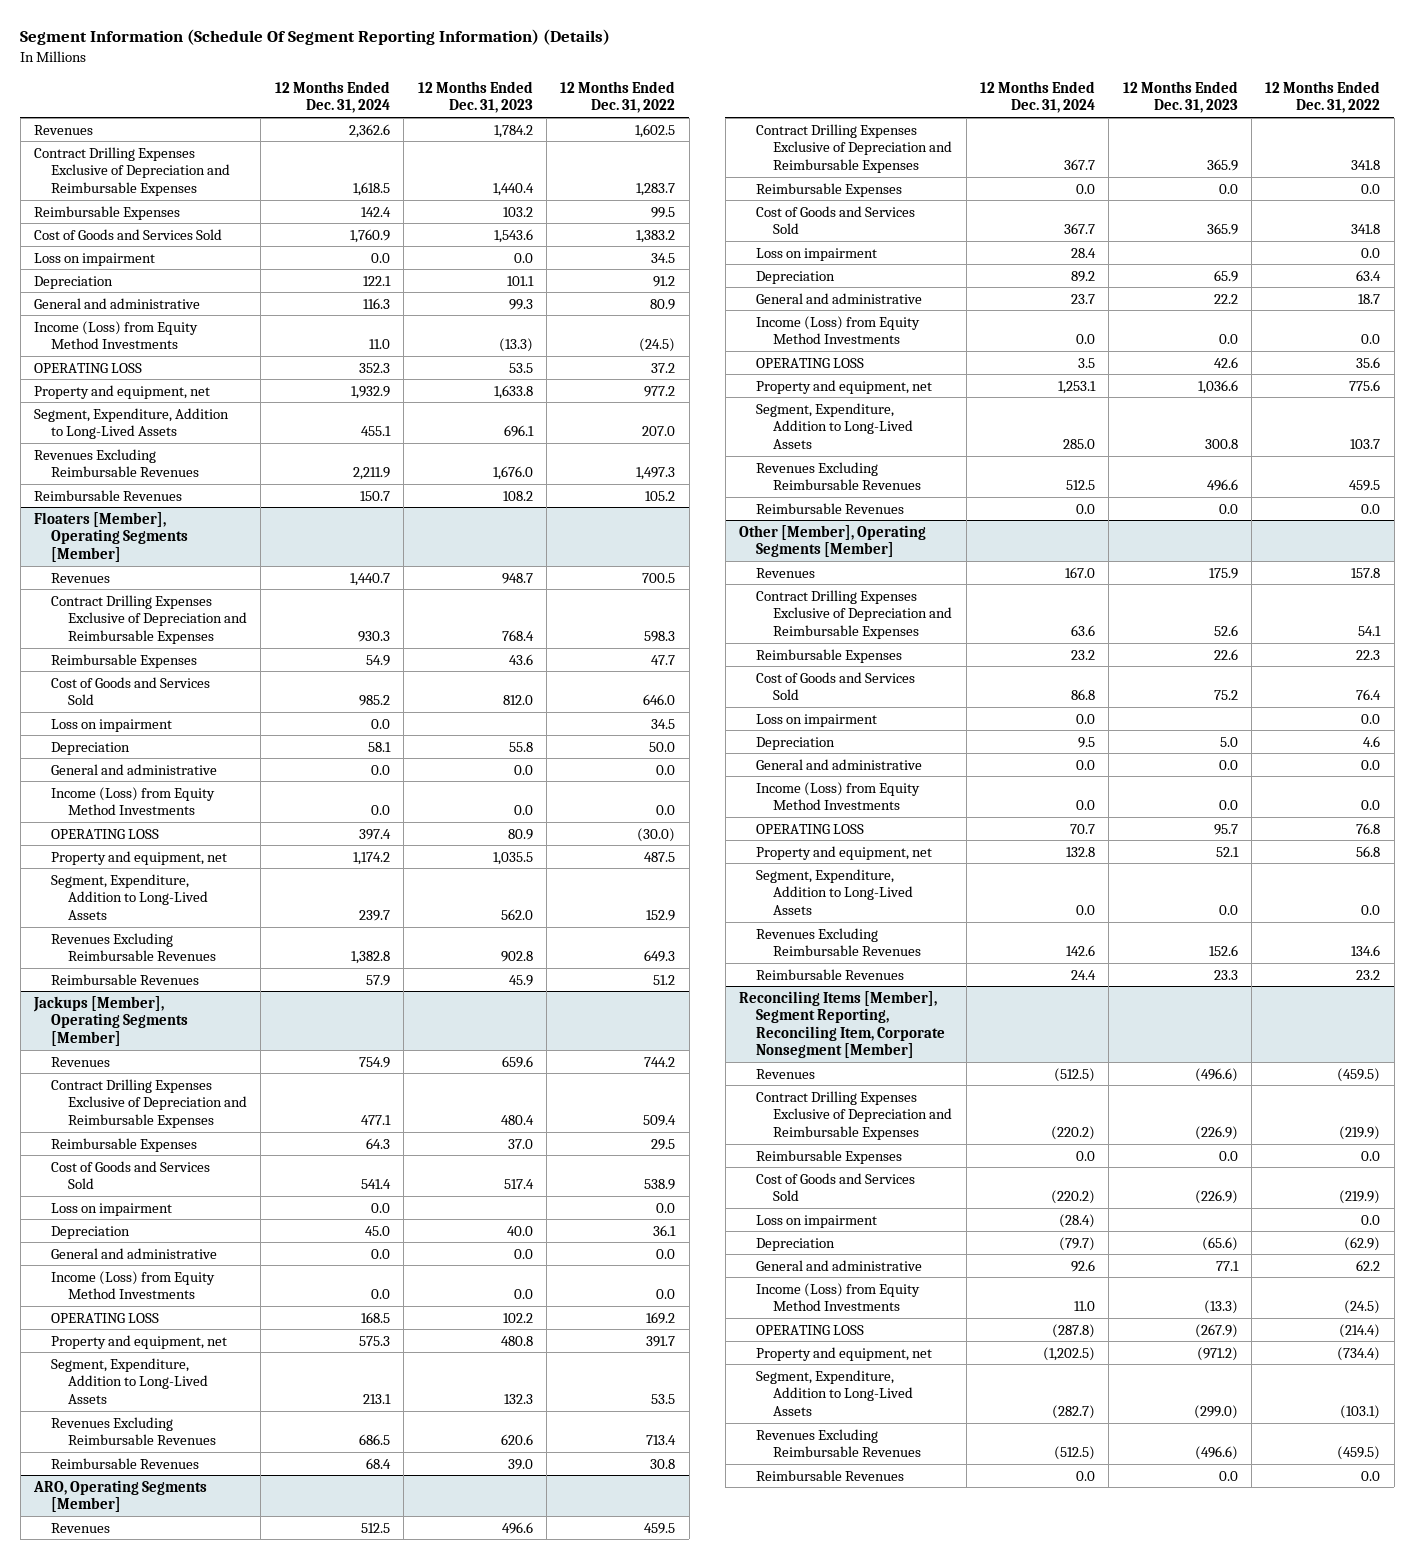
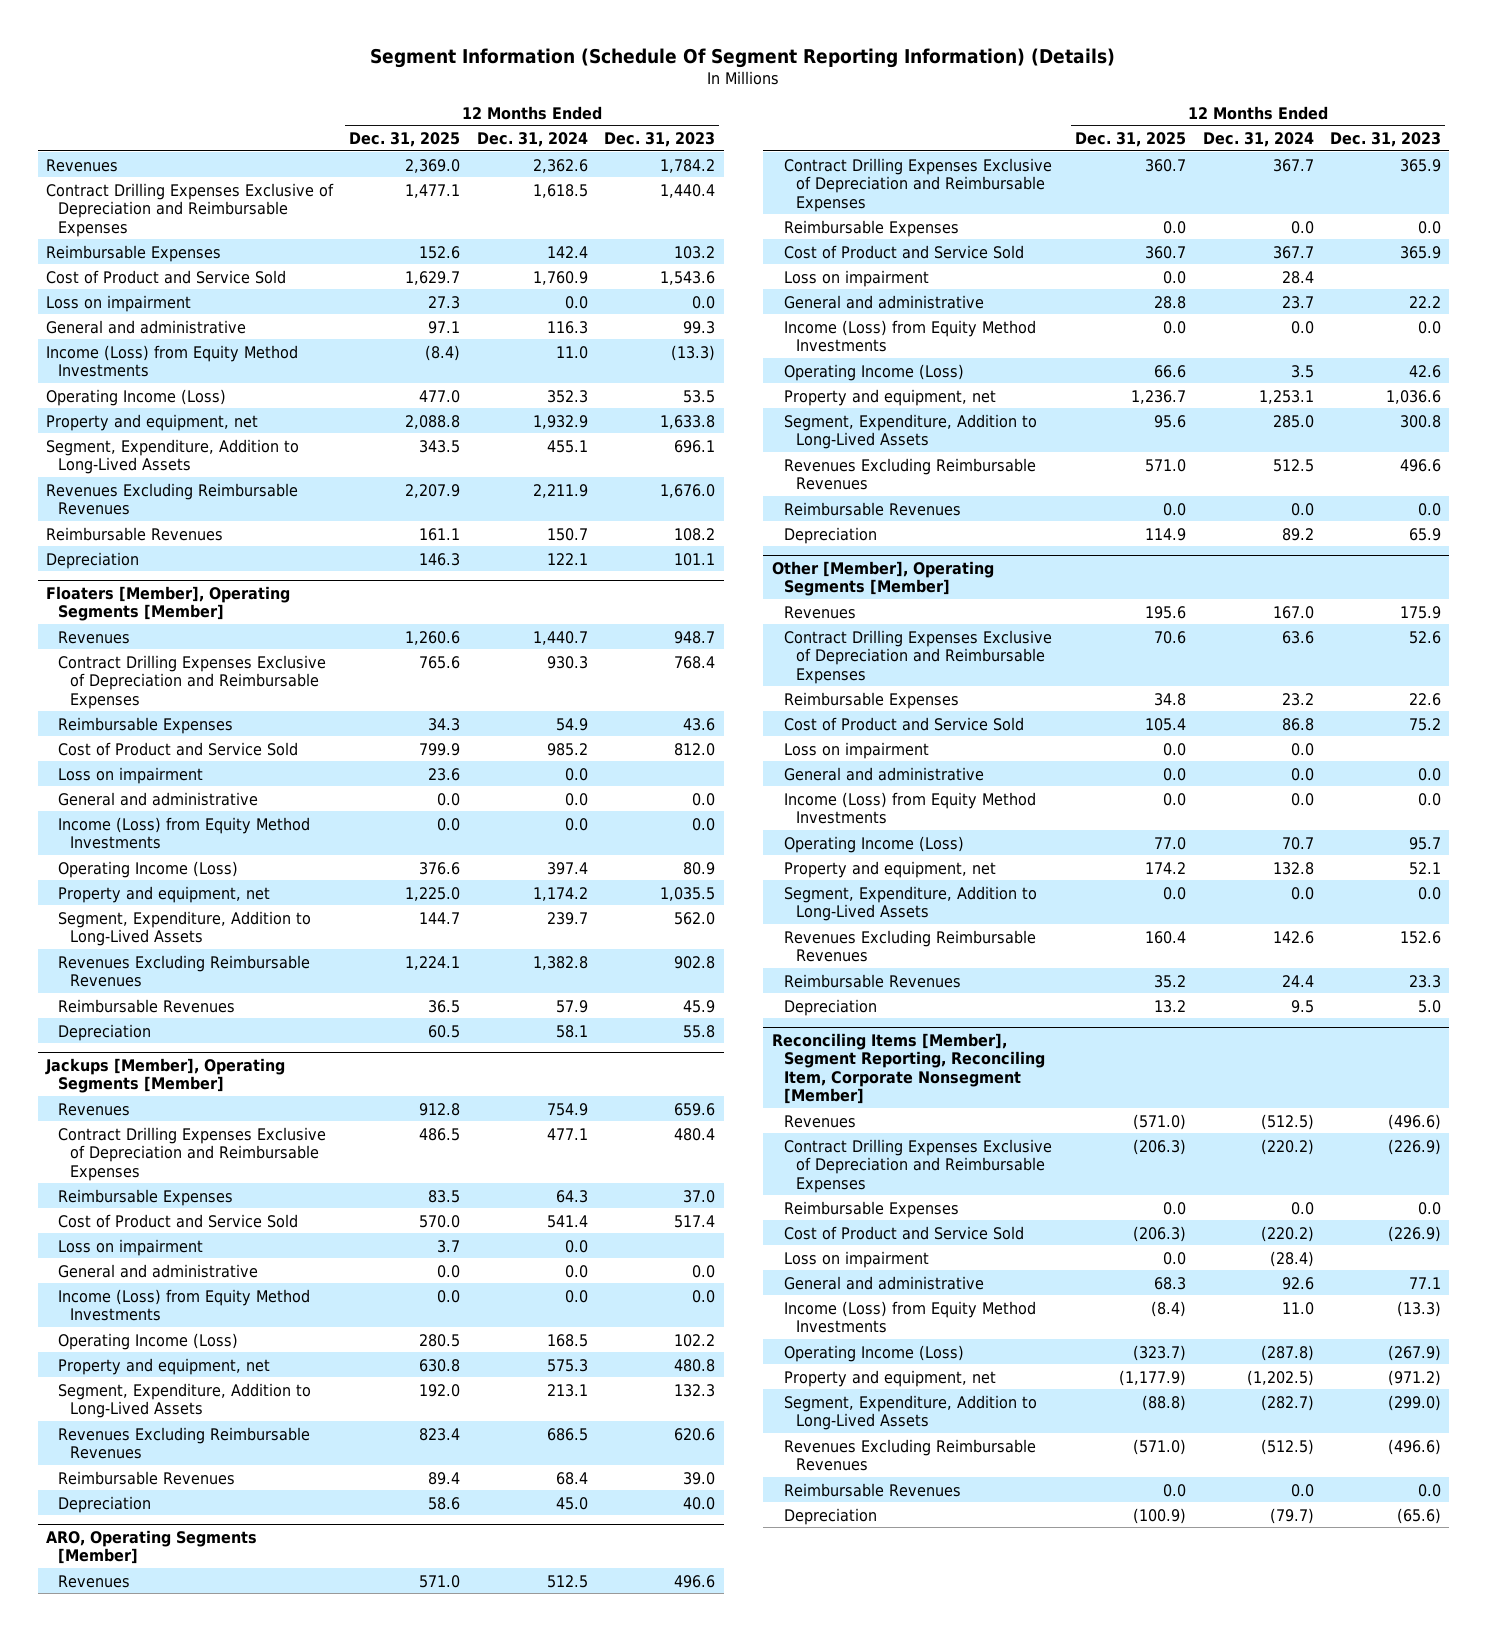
[560,80,676,114] 12 Months Ended Dec. 31, 2022 -> none
none -> [349,131,461,147] Dec. 31, 2025
[33,228,222,240] Cost of Goods and Services Sold -> [45,269,286,284] Cost of Product and Service Sold
[33,362,142,373] OPERATING LOSS -> [45,388,226,406] Operating Income (Loss)
[33,275,113,289] Depreciation -> [45,551,139,569] Depreciation
[50,676,210,706] Cost of Goods and Services Sold -> [58,741,299,756] Cost of Product and Service Sold
[50,828,159,839] OPERATING LOSS -> [58,860,239,878] Operating Income (Loss)
[50,741,130,755] Depreciation -> [58,1023,152,1041] Depreciation
[50,1160,210,1190] Cost of Goods and Services Sold -> [58,1213,299,1228] Cost of Product and Service Sold
[50,1312,159,1323] OPERATING LOSS -> [58,1332,239,1350] Operating Income (Loss)
[50,1225,130,1239] Depreciation -> [58,1495,152,1513] Depreciation
[756,205,916,235] Cost of Goods and Services Sold -> [783,244,1024,259] Cost of Product and Service Sold
[756,357,865,368] OPERATING LOSS -> [783,363,964,381] Operating Income (Loss)
[756,270,836,284] Depreciation -> [783,526,877,544] Depreciation
[756,671,916,701] Cost of Goods and Services Sold -> [783,716,1024,731] Cost of Product and Service Sold
[756,823,865,834] OPERATING LOSS -> [783,835,964,853] Operating Income (Loss)
[756,736,836,750] Depreciation -> [783,998,877,1016] Depreciation
[756,1172,916,1202] Cost of Goods and Services Sold -> [783,1225,1024,1240] Cost of Product and Service Sold
[756,1324,865,1335] OPERATING LOSS -> [783,1344,964,1362] Operating Income (Loss)
[756,1237,836,1251] Depreciation -> [783,1507,877,1525] Depreciation

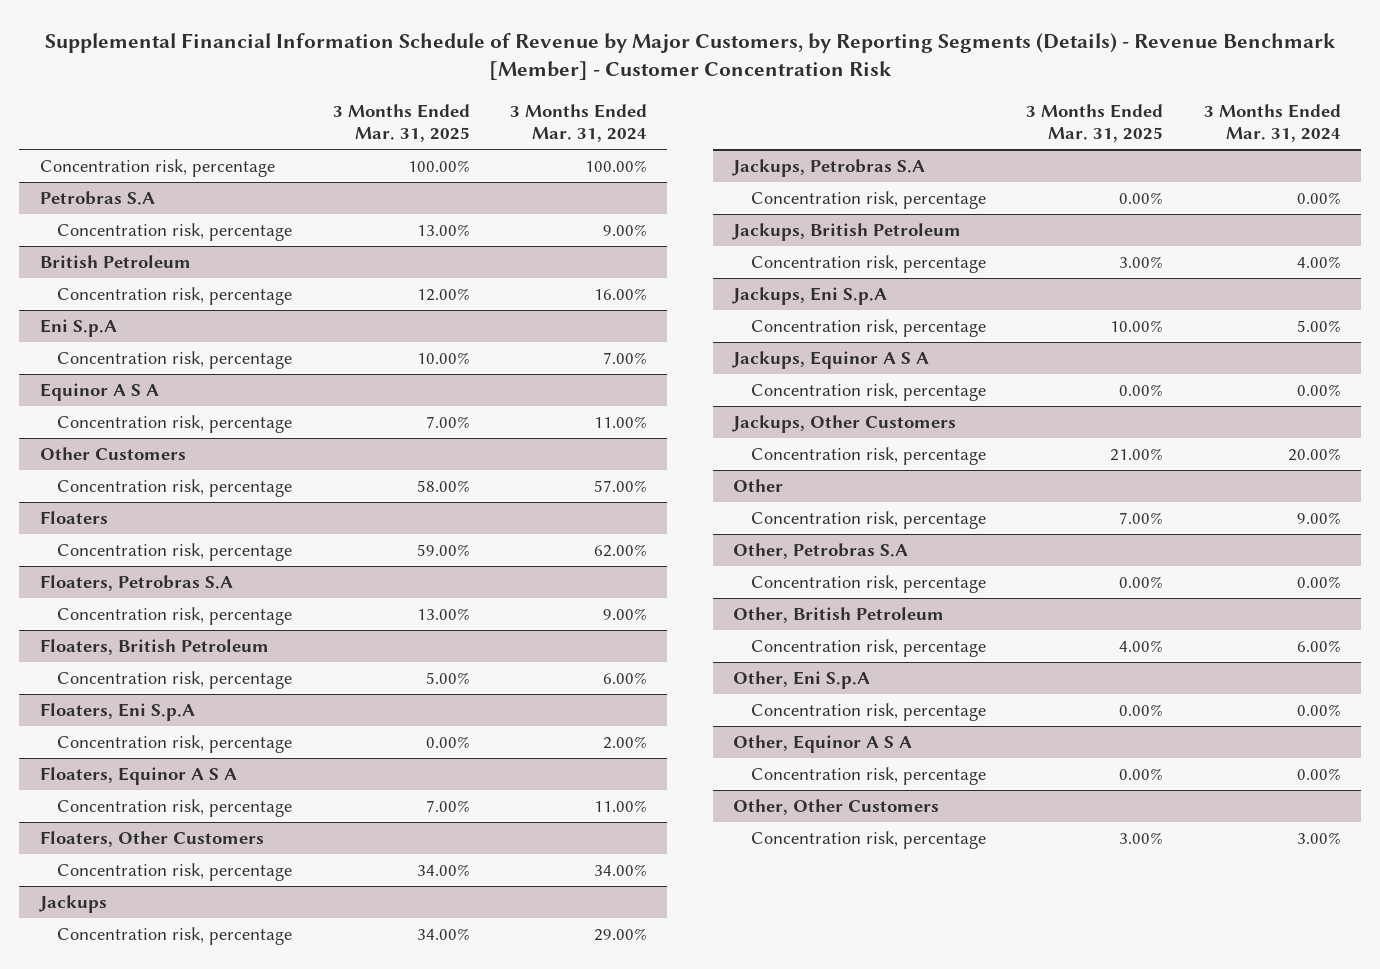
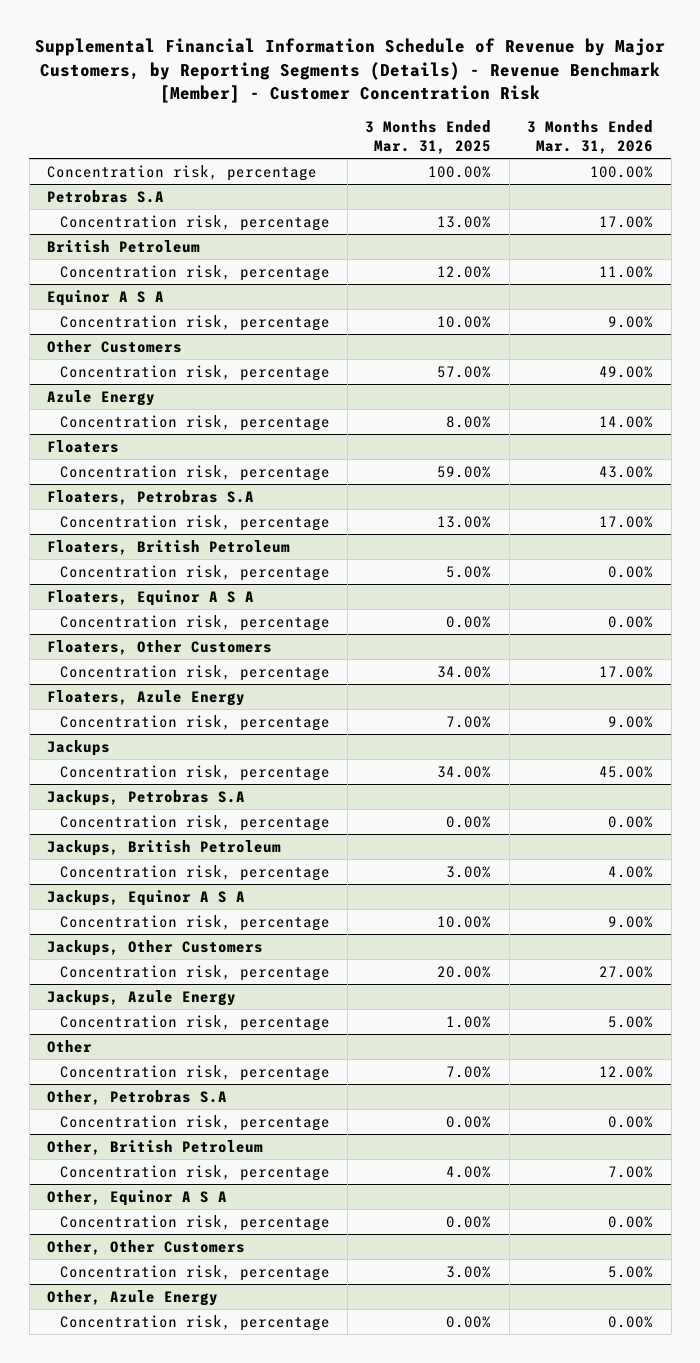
[510,103,648,143] 3 Months Ended Mar. 31, 2024 -> none
none -> [527,119,654,155] 3 Months Ended Mar. 31, 2026
[39,319,117,338] Eni S.p.A -> none
[57,351,293,370] Concentration risk, percentage -> none
[425,416,470,429] 7.00% -> [437,315,492,328] 10.00%
[416,480,470,493] 58.00% -> [437,365,492,378] 57.00%
none -> [46,389,155,406] Azule Energy
none -> [59,414,330,431] Concentration risk, percentage
[39,703,195,722] Floaters, Eni S.p.A -> none
[57,735,293,754] Concentration risk, percentage -> none
[425,800,470,813] 7.00% -> [446,615,492,628] 0.00%
none -> [46,689,245,706] Floaters, Azule Energy
none -> [59,714,330,731] Concentration risk, percentage
[732,287,888,306] Jackups, Eni S.p.A -> none
[750,319,986,338] Concentration risk, percentage -> none
[1119,384,1164,397] 0.00% -> [437,915,492,928] 10.00%
[1110,448,1164,462] 21.00% -> [437,965,492,978] 20.00%
none -> [46,989,236,1006] Jackups, Azule Energy
none -> [59,1014,330,1031] Concentration risk, percentage
[733,671,871,690] Other, Eni S.p.A -> none
[750,703,986,722] Concentration risk, percentage -> none
none -> [46,1289,218,1306] Other, Azule Energy
none -> [59,1314,330,1331] Concentration risk, percentage

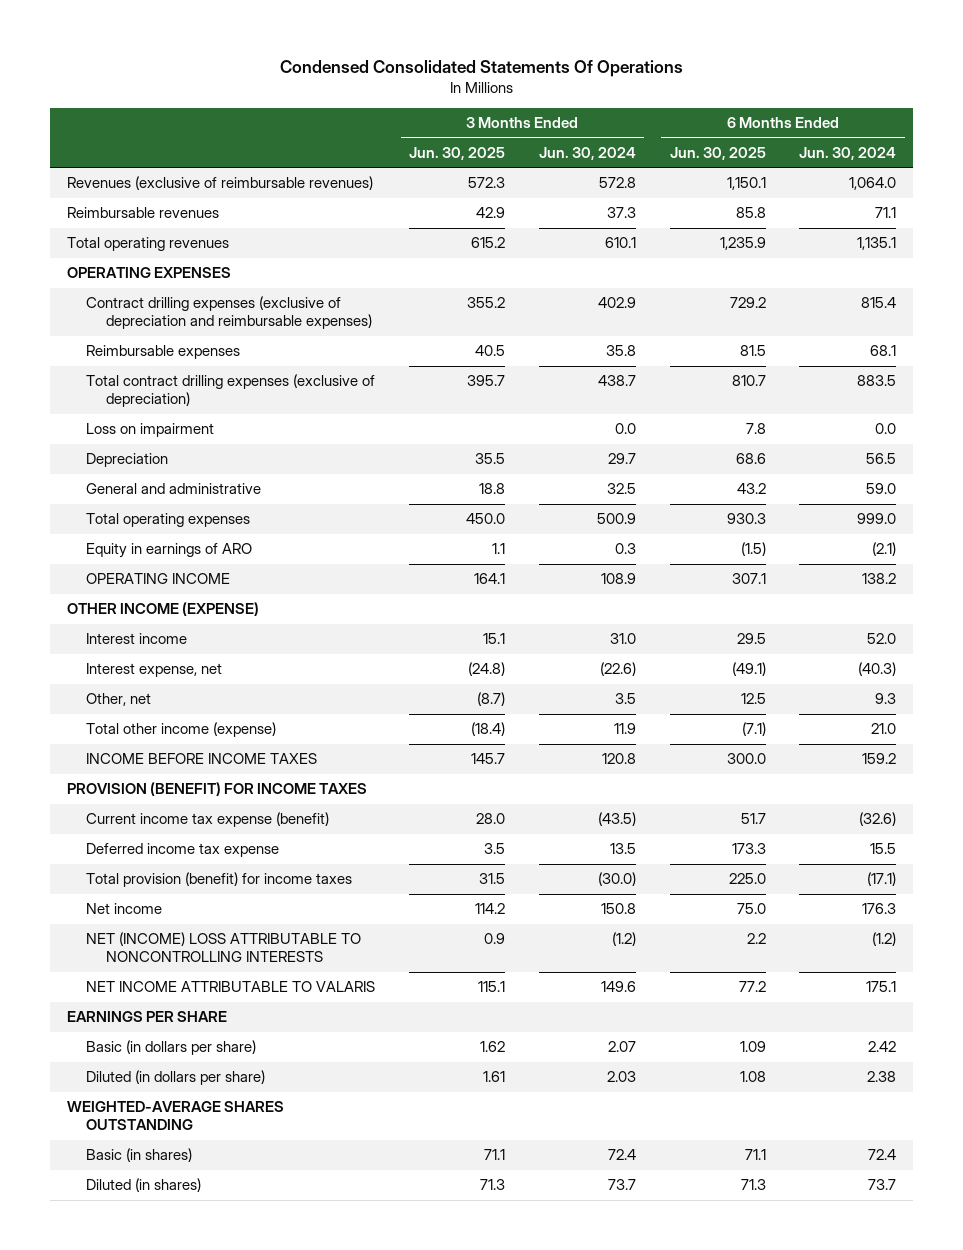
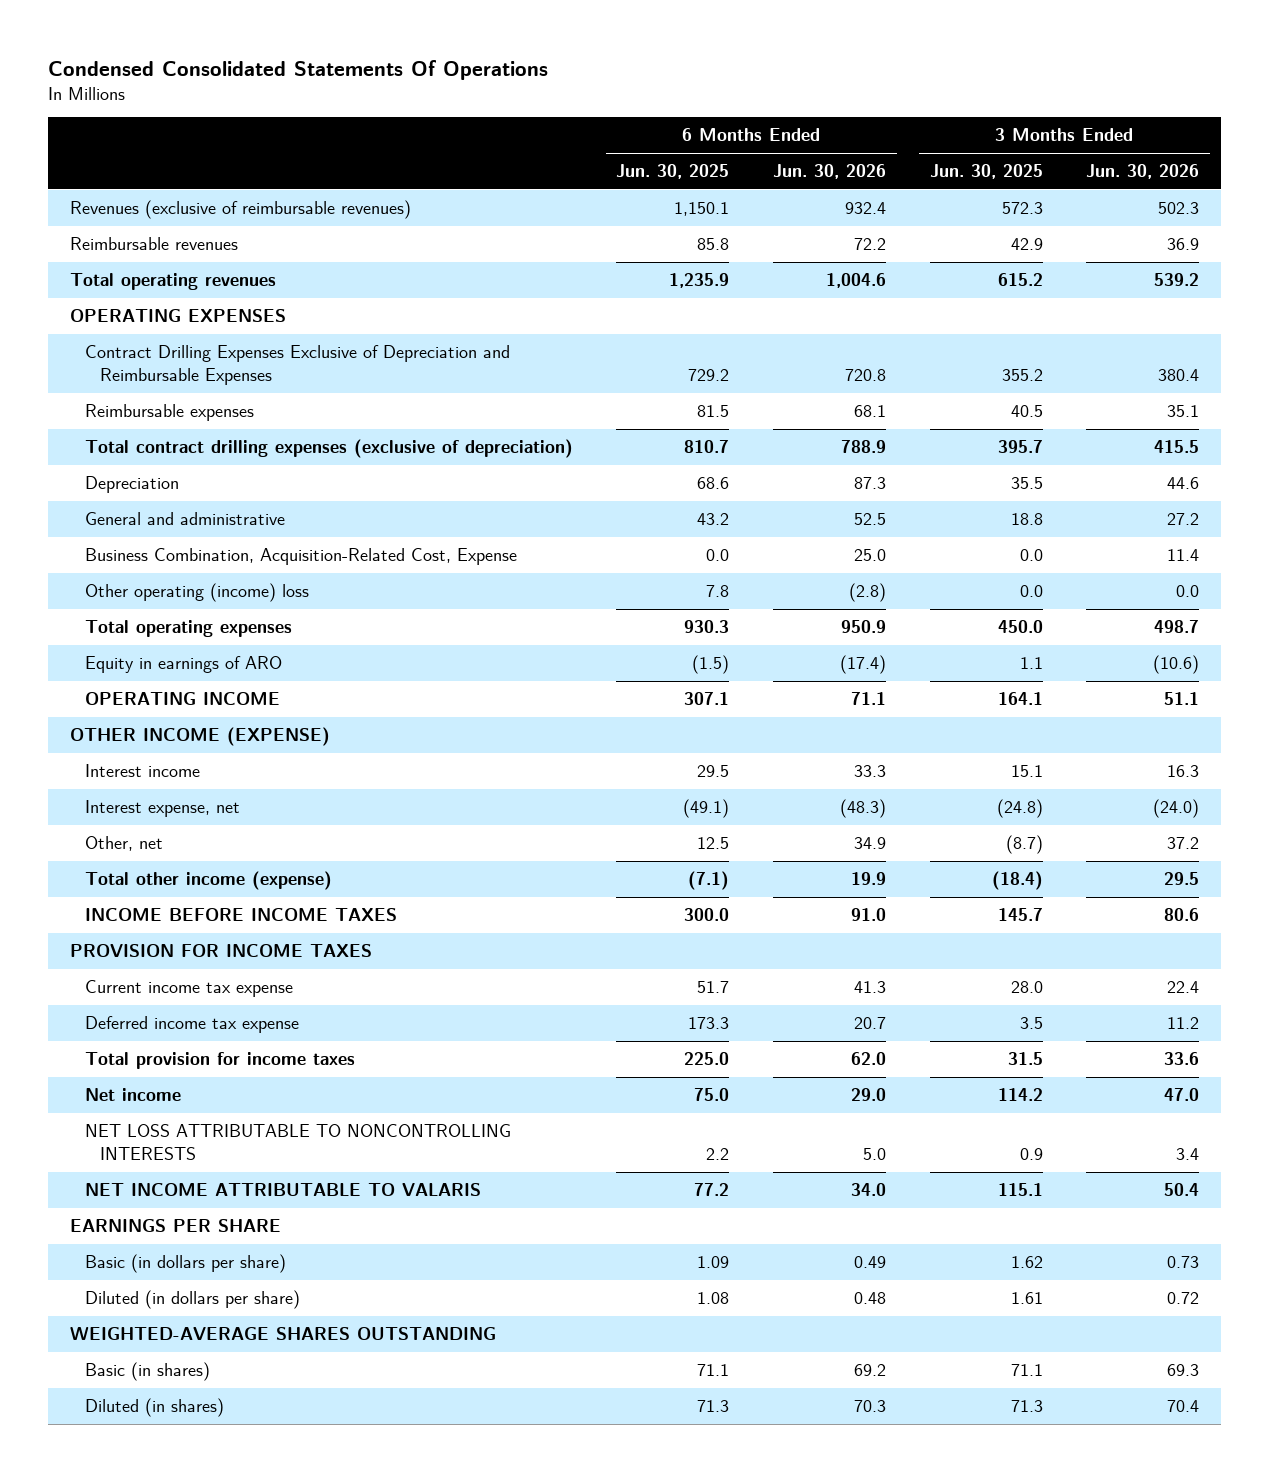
[538,146,636,160] Jun. 30, 2024 -> none
[799,146,897,160] Jun. 30, 2024 -> none
none -> [772,164,886,180] Jun. 30, 2026
none -> [1086,164,1200,180] Jun. 30, 2026
[86,296,372,330] Contract drilling expenses (exclusive of depreciation and reimbursable expenses) -> [84,345,510,385] Contract Drilling Expenses Exclusive of Depreciation and Reimbursable Expenses
[86,423,215,438] Loss on impairment -> none
none -> [84,548,517,566] Business Combination, Acquisition-Related Cost, Expense
none -> [84,583,309,603] Other operating (income) loss
[67,782,368,797] PROVISION (BENEFIT) FOR INCOME TAXES -> [69,943,372,958] PROVISION FOR INCOME TAXES
[86,812,330,828] Current income tax expense (benefit) -> [84,980,293,998] Current income tax expense
[86,872,353,888] Total provision (benefit) for income taxes -> [84,1052,355,1070] Total provision for income taxes
[86,932,362,963] NET (INCOME) LOSS ATTRIBUTABLE TO NONCONTROLLING INTERESTS -> [84,1124,511,1160] NET LOSS ATTRIBUTABLE TO NONCONTROLLING INTERESTS

